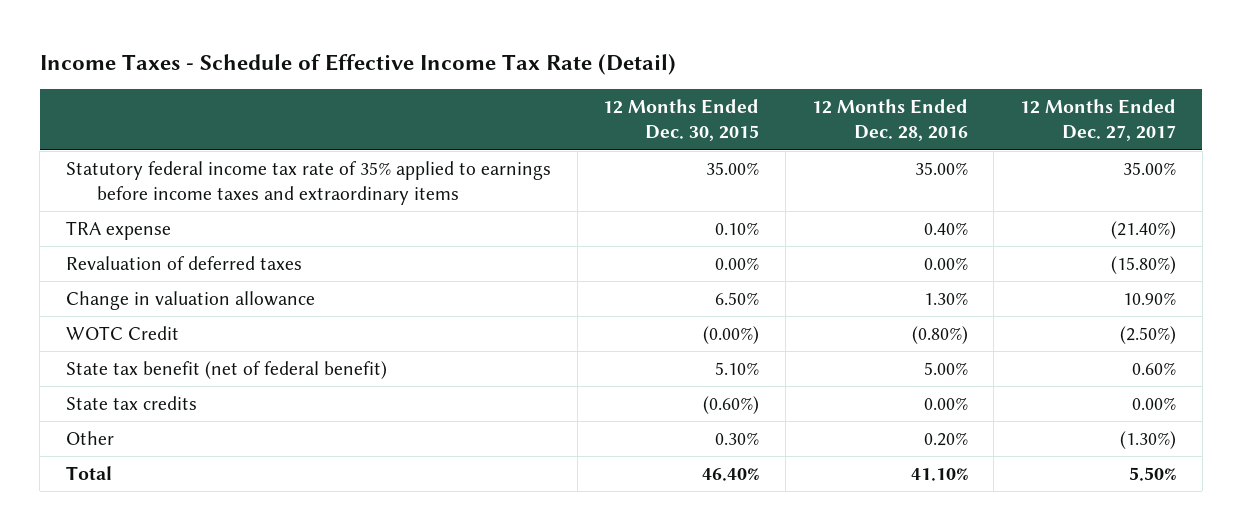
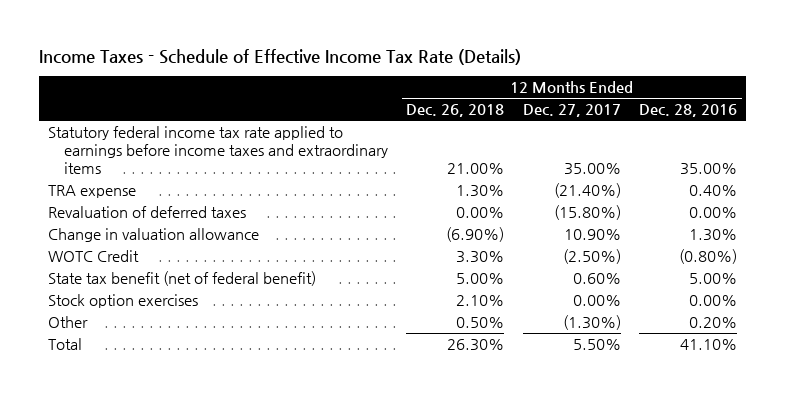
[39,54,676,76] Income Taxes - Schedule of Effective Income Tax Rate (Detail) -> [38,48,521,65] Income Taxes - Schedule of Effective Income Tax Rate (Details)
[603,99,760,142] 12 Months Ended Dec. 30, 2015 -> none
none -> [406,104,505,118] Dec. 26, 2018
[66,160,552,205] Statutory federal income tax rate of 35% applied to earnings before income taxes and extraordinary items -> [48,126,388,175] Statutory federal income tax rate applied to earnings before income taxes and extraordinary items
[66,395,198,410] State tax credits -> none
none -> [48,294,199,309] Stock option exercises

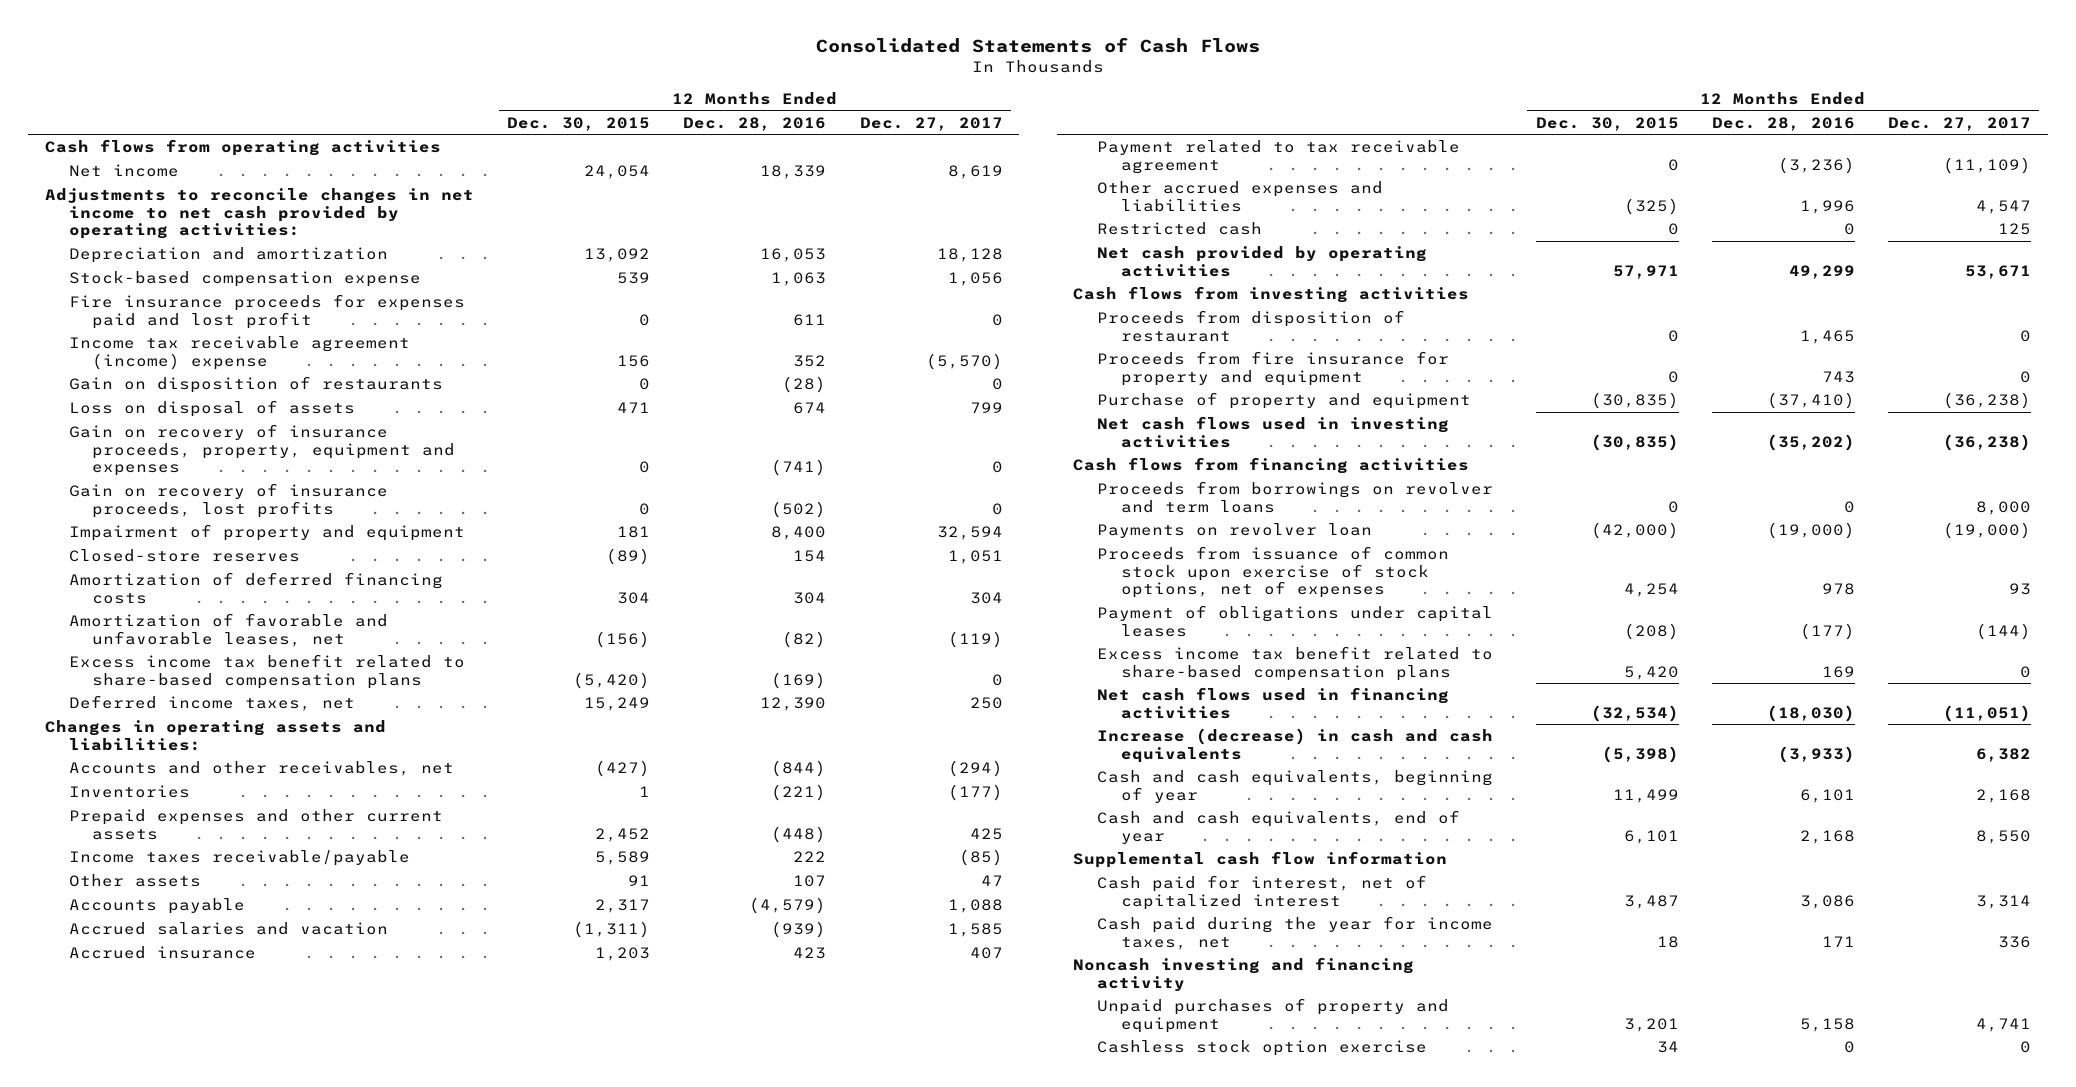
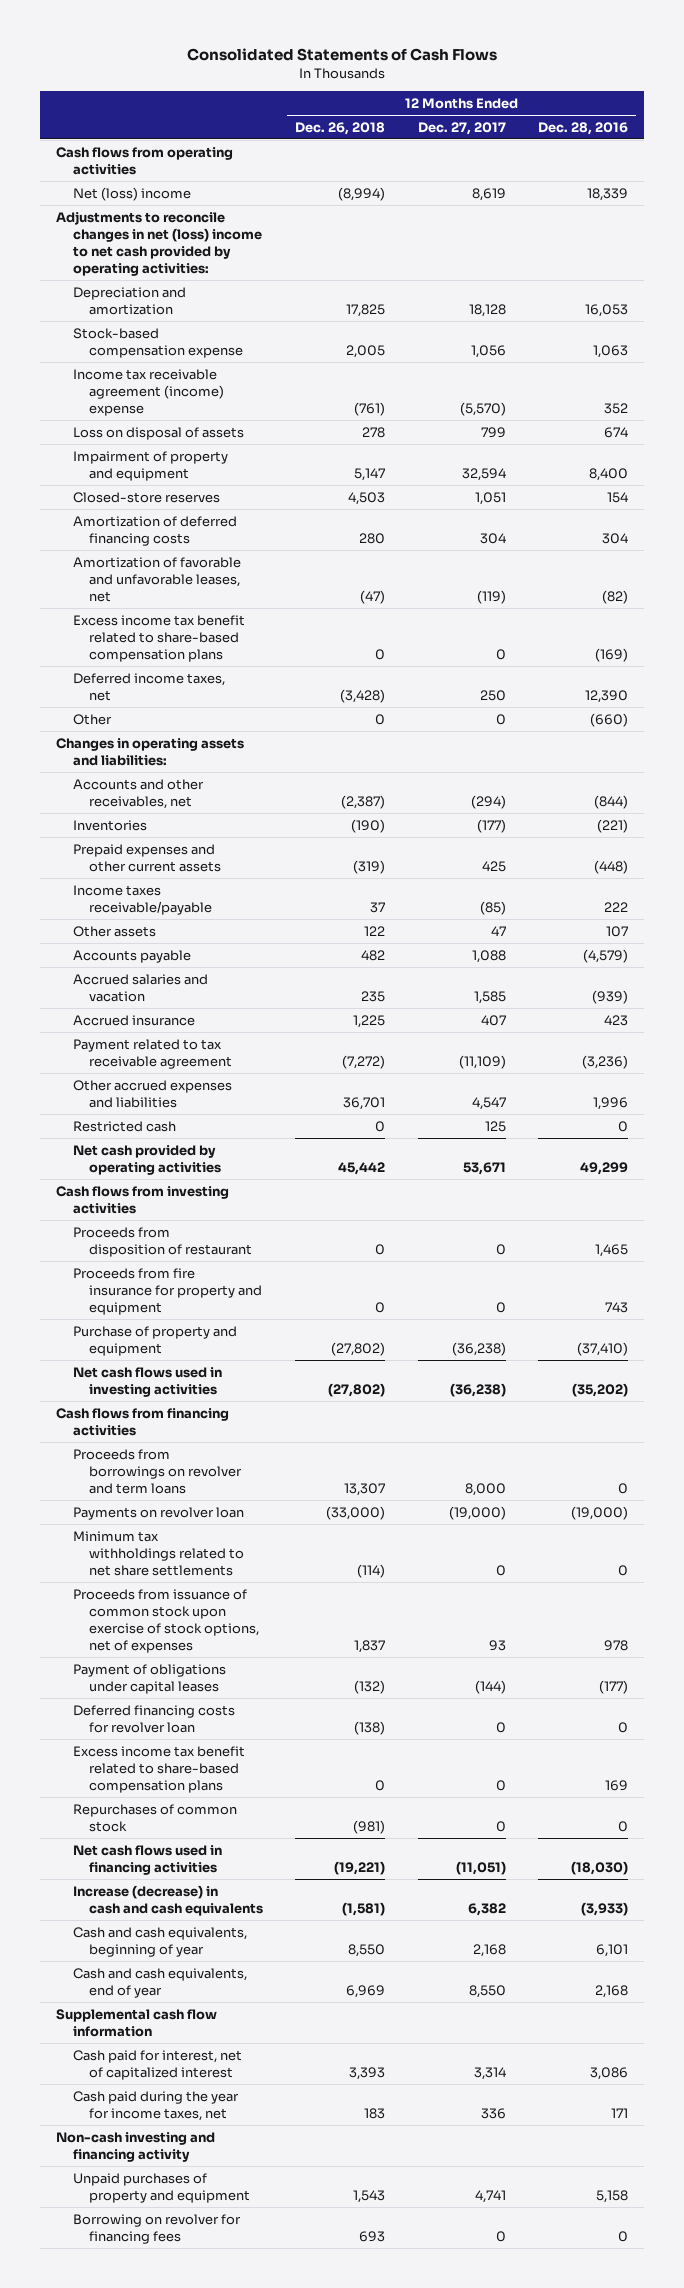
[507,116,651,131] Dec. 30, 2015 -> none
none -> [295,121,386,135] Dec. 26, 2018
[68,164,179,178] Net income -> [72,186,191,201] Net (loss) income
[44,188,474,240] Adjustments to reconcile changes in net income to net cash provided by operating activities: -> [56,210,262,276] Adjustments to reconcile changes in net (loss) income to net cash provided by operating activities:
[68,294,465,329] Fire insurance proceeds for expenses paid and lost profit -> none
[68,376,443,394] Gain on disposition of restaurants -> none
[68,424,456,477] Gain on recovery of insurance proceeds, property, equipment and expenses -> none
[68,483,388,518] Gain on recovery of insurance proceeds, lost profits -> none
none -> [72,713,112,725] Other
none -> [72,1530,245,1576] Minimum tax withholdings related to net share settlements
none -> [72,1704,235,1733] Deferred financing costs for revolver loan
none -> [72,1803,237,1832] Repurchases of common stock
[1073,957,1415,992] Noncash investing and financing activity -> [56,2131,216,2162] Non-cash investing and financing activity
[1097,1040,1428,1057] Cashless stock option exercise -> none
none -> [72,2213,241,2244] Borrowing on revolver for financing fees

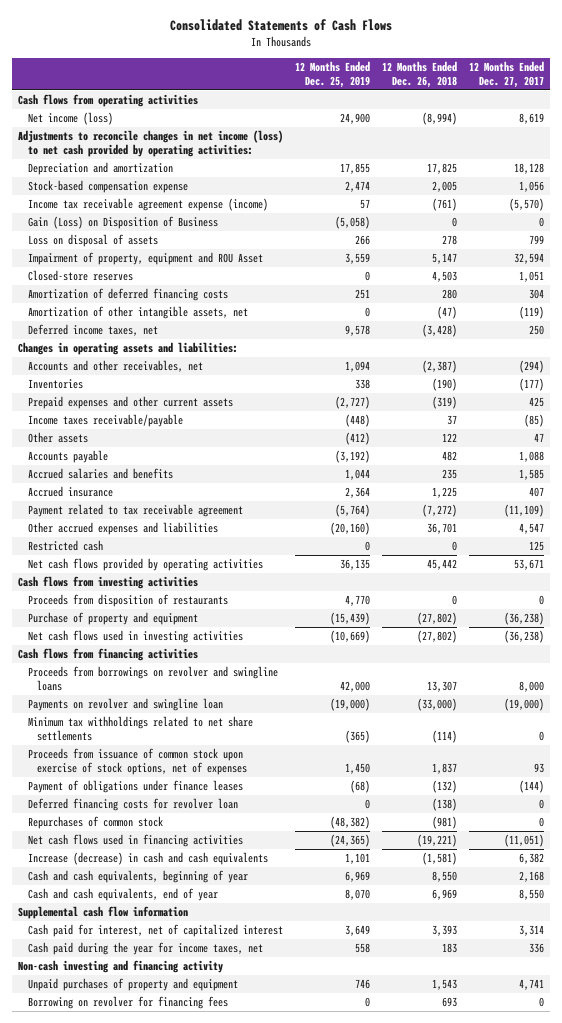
[537,121,628,135] Dec. 28, 2016 -> none
none -> [295,60,371,89] 12 Months Ended Dec. 25, 2019
[72,186,191,201] Net (loss) income -> [27,111,113,125] Net income (loss)
[56,210,262,276] Adjustments to reconcile changes in net (loss) income to net cash provided by operating activities: -> [18,129,284,158] Adjustments to reconcile changes in net income (loss) to net cash provided by operating activities:
[72,368,225,416] Income tax receivable agreement (income) expense -> [27,197,268,211] Income tax receivable agreement expense (income)
none -> [27,215,218,229] Gain (Loss) on Disposition of Business
[72,450,228,481] Impairment of property and equipment -> [27,251,263,265] Impairment of property, equipment and ROU Asset
[72,614,245,662] Excess income tax benefit related to share-based compensation plans -> none
[72,556,241,602] Amortization of favorable and unfavorable leases, net -> [27,305,248,319] Amortization of other intangible assets, net
[72,713,112,725] Other -> none
[72,973,208,1002] Accrued salaries and vacation -> [27,467,173,479] Accrued salaries and benefits
[72,1144,222,1175] Net cash provided by operating activities -> [27,557,263,571] Net cash flows provided by operating activities
[72,1267,263,1315] Proceeds from fire insurance for property and equipment -> none
[72,1226,253,1257] Proceeds from disposition of restaurant -> [27,593,228,607] Proceeds from disposition of restaurants
[72,1448,243,1494] Proceeds from borrowings on revolver and term loans -> [27,665,278,692] Proceeds from borrowings on revolver and swingline loans
[72,1506,244,1520] Payments on revolver loan -> [27,697,223,711] Payments on revolver and swingline loan
[72,1663,226,1694] Payment of obligations under capital leases -> [27,779,243,793] Payment of obligations under finance leases
[72,1745,245,1793] Excess income tax benefit related to share-based compensation plans -> none

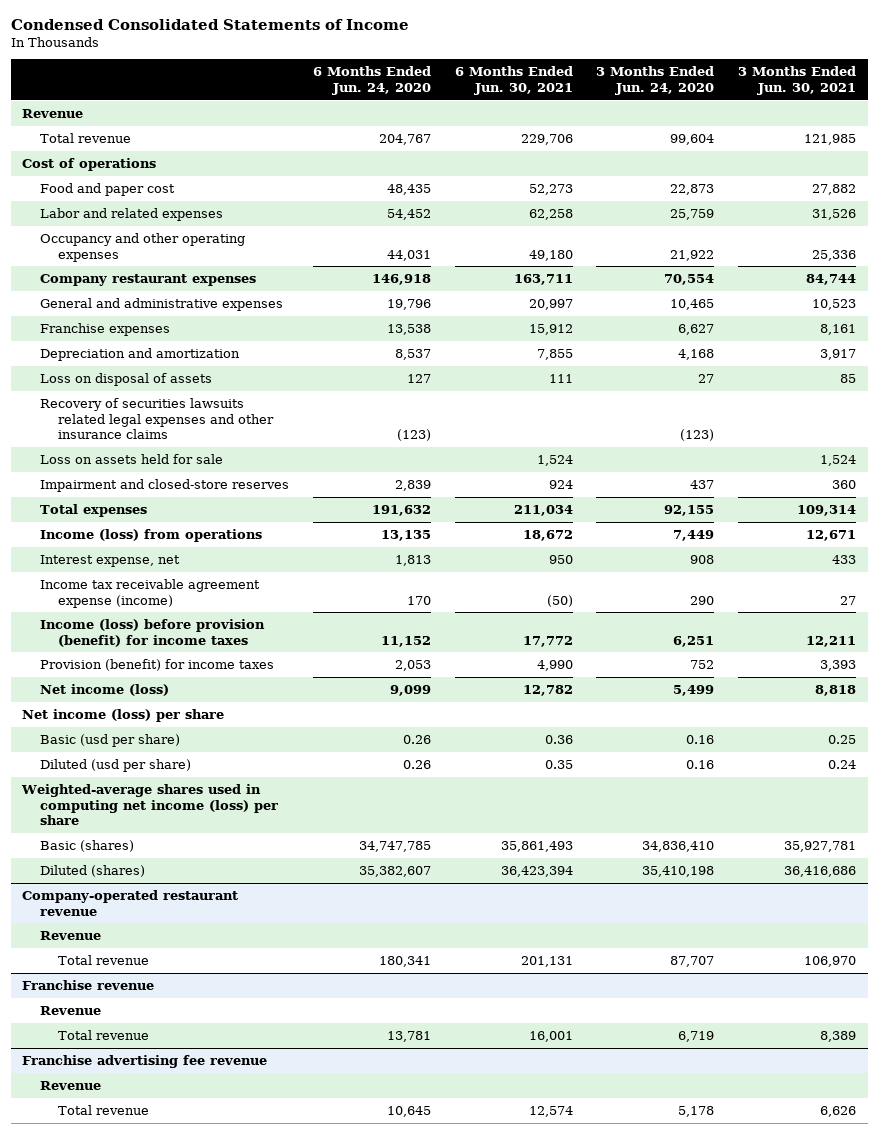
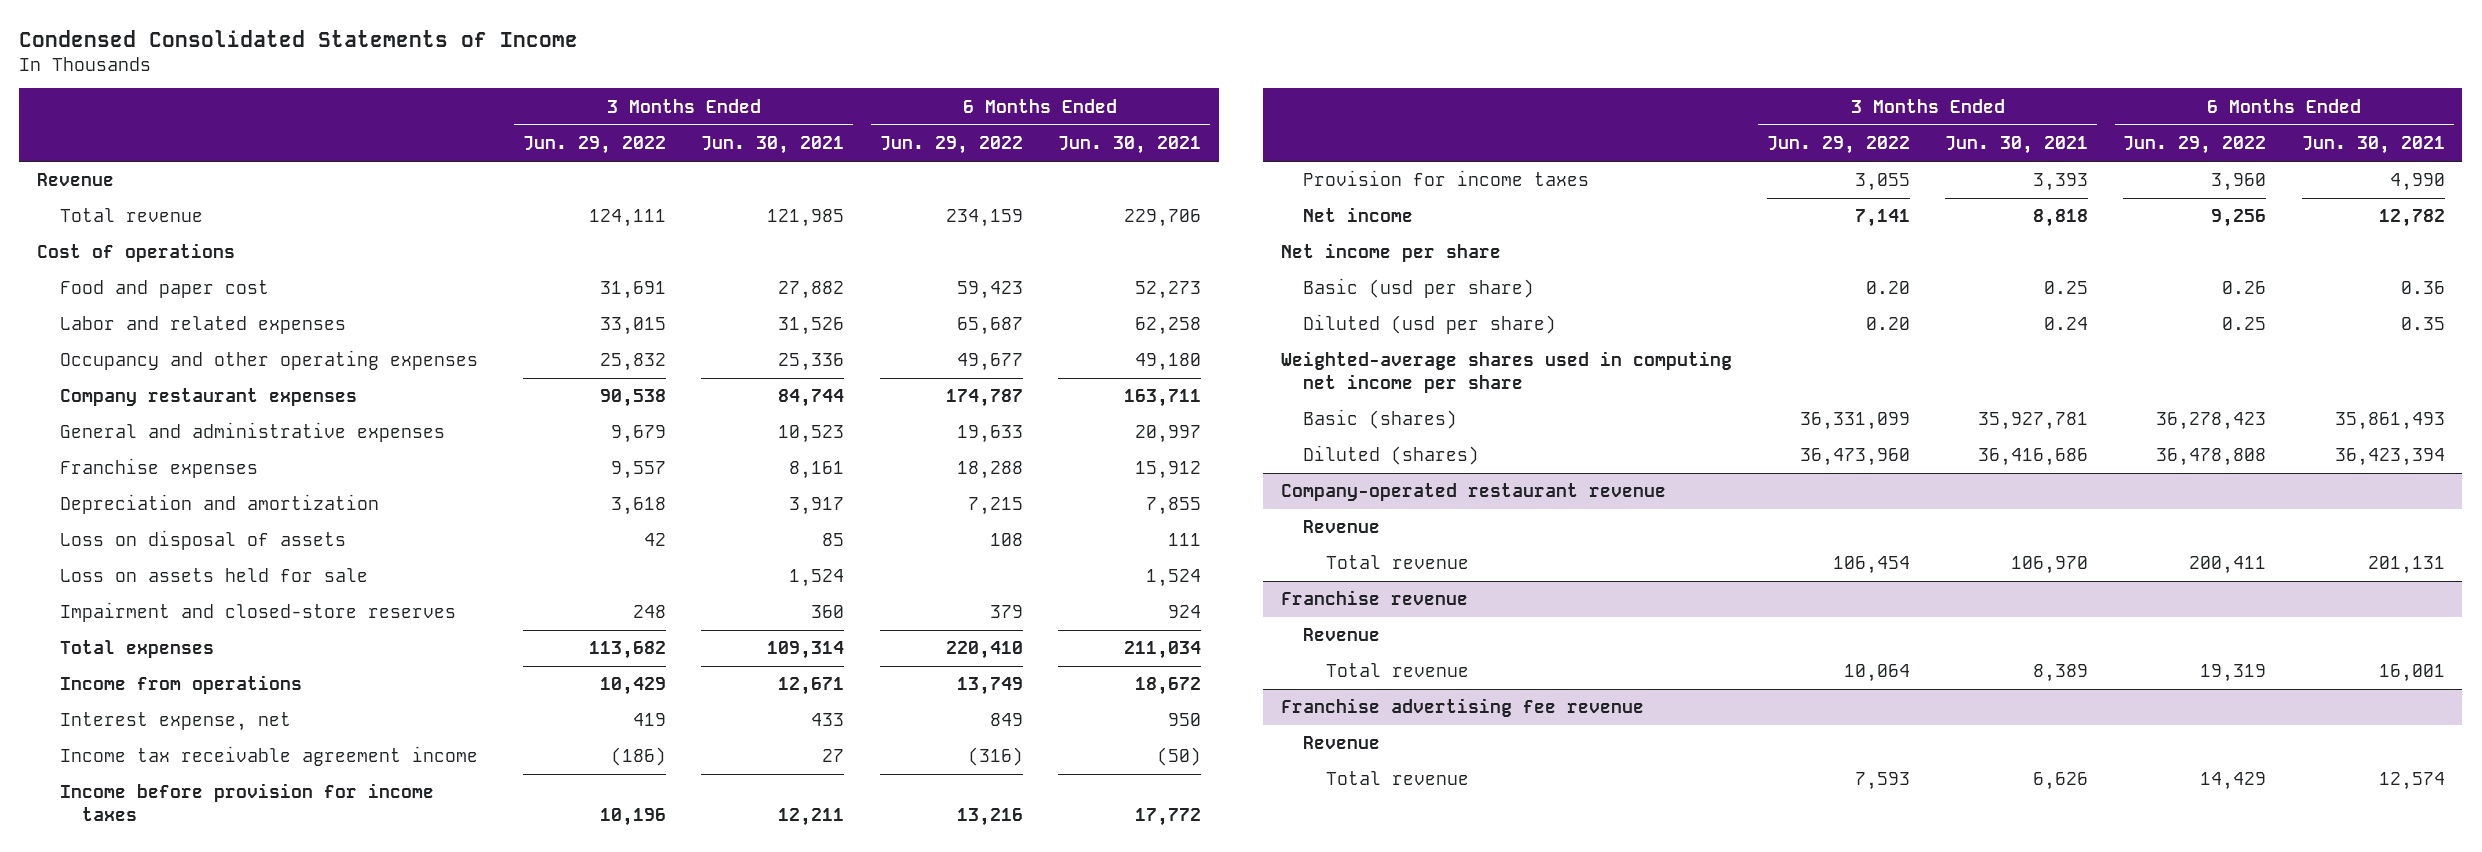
[312,66,431,95] 6 Months Ended Jun. 24, 2020 -> none
[596,66,715,95] 3 Months Ended Jun. 24, 2020 -> none
none -> [523,136,667,155] Jun. 29, 2022
none -> [879,136,1023,155] Jun. 29, 2022
[40,397,275,440] Recovery of securities lawsuits related legal expenses and other insurance claims -> none
[40,528,263,542] Income (loss) from operations -> [59,675,302,695] Income from operations
[40,578,261,608] Income tax receivable agreement expense (income) -> [59,746,478,767] Income tax receivable agreement income
[40,618,266,647] Income (loss) before provision (benefit) for income taxes -> [59,783,434,821] Income before provision for income taxes
[40,658,275,671] Provision (benefit) for income taxes -> [1303,170,1590,187] Provision for income taxes
[40,683,170,696] Net income (loss) -> [1303,207,1414,223] Net income
[22,708,225,722] Net income (loss) per share -> [1280,243,1501,263] Net income per share
[21,783,279,826] Weighted-average shares used in computing net income (loss) per share -> [1280,351,1732,393] Weighted-average shares used in computing net income per share

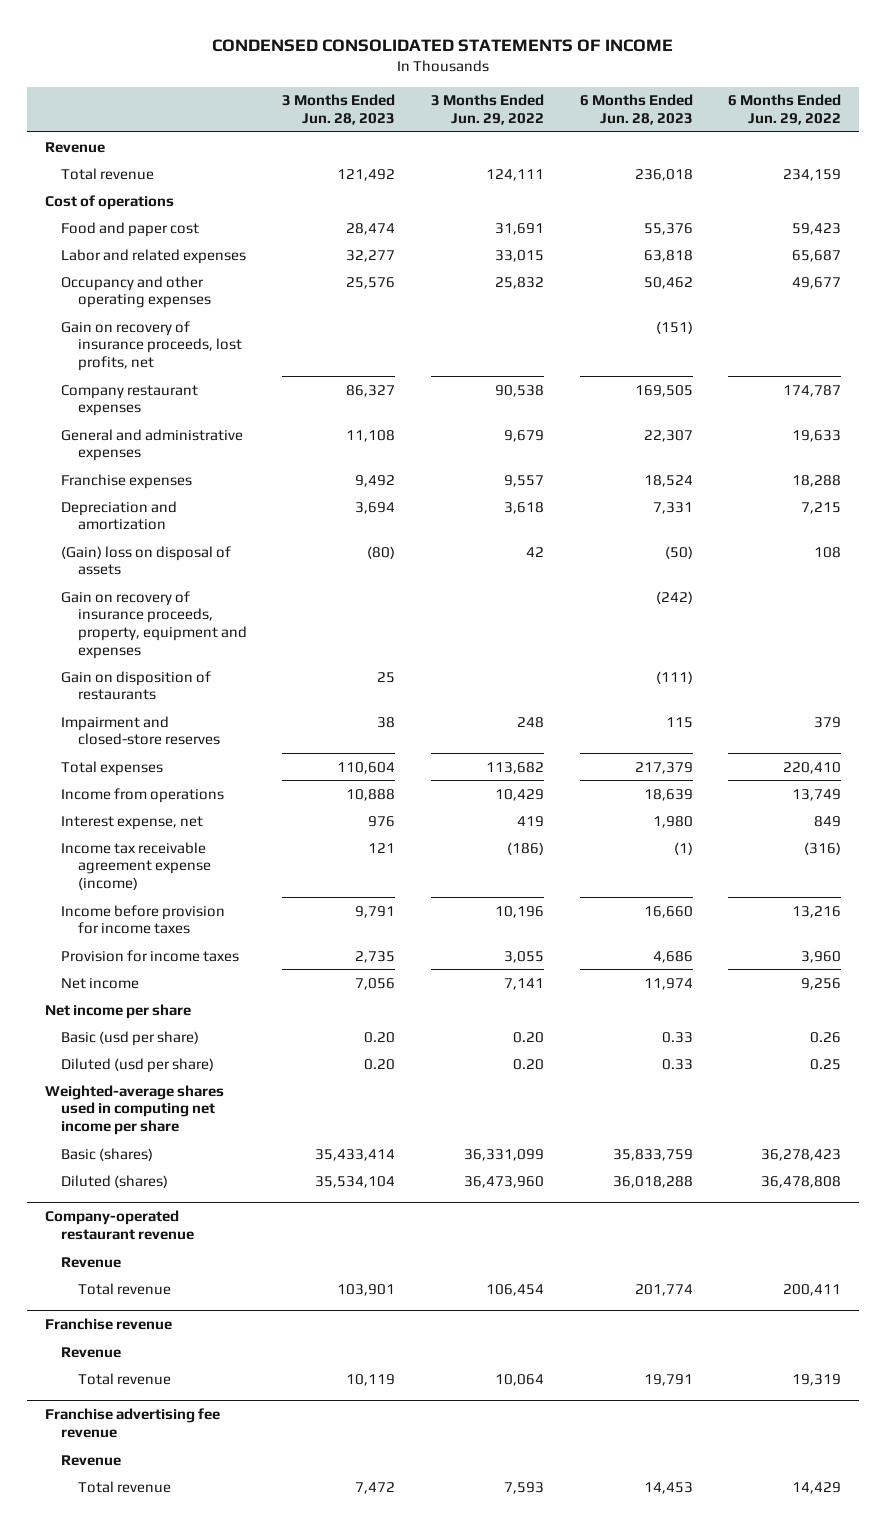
[19,29,579,47] Condensed Consolidated Statements of Income -> [212,38,674,52] CONDENSED CONSOLIDATED STATEMENTS OF INCOME
[701,136,845,155] Jun. 30, 2021 -> none
[1058,136,1202,155] Jun. 30, 2021 -> none
none -> [282,94,396,125] 3 Months Ended Jun. 28, 2023
none -> [579,94,693,125] 6 Months Ended Jun. 28, 2023
none -> [61,320,242,371] Gain on recovery of insurance proceeds, lost profits, net
[59,568,368,583] Loss on assets held for sale -> none
[59,530,346,551] Loss on disposal of assets -> [61,545,232,576] (Gain) loss on disposal of assets
none -> [61,590,247,659] Gain on recovery of insurance proceeds, property, equipment and expenses
none -> [61,670,212,701] Gain on disposition of restaurants
[59,746,478,767] Income tax receivable agreement income -> [61,841,211,890] Income tax receivable agreement expense (income)

